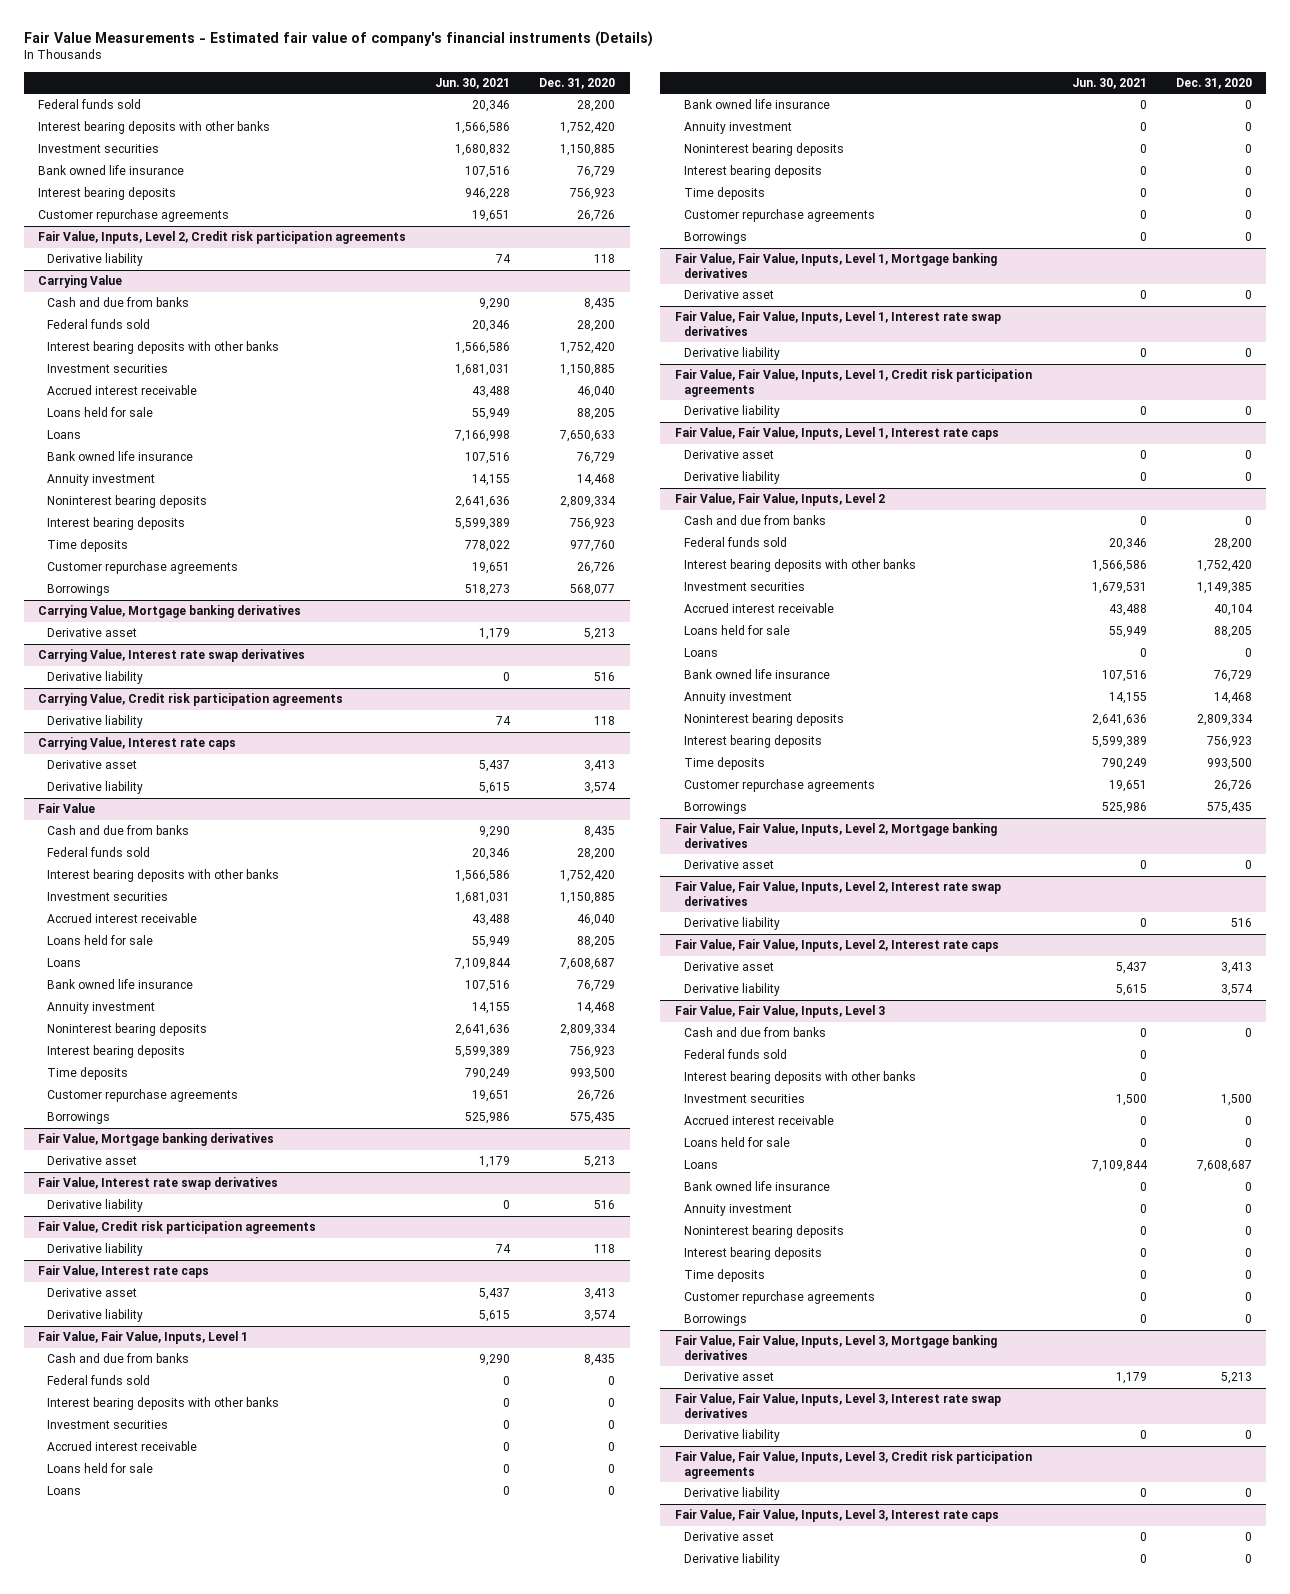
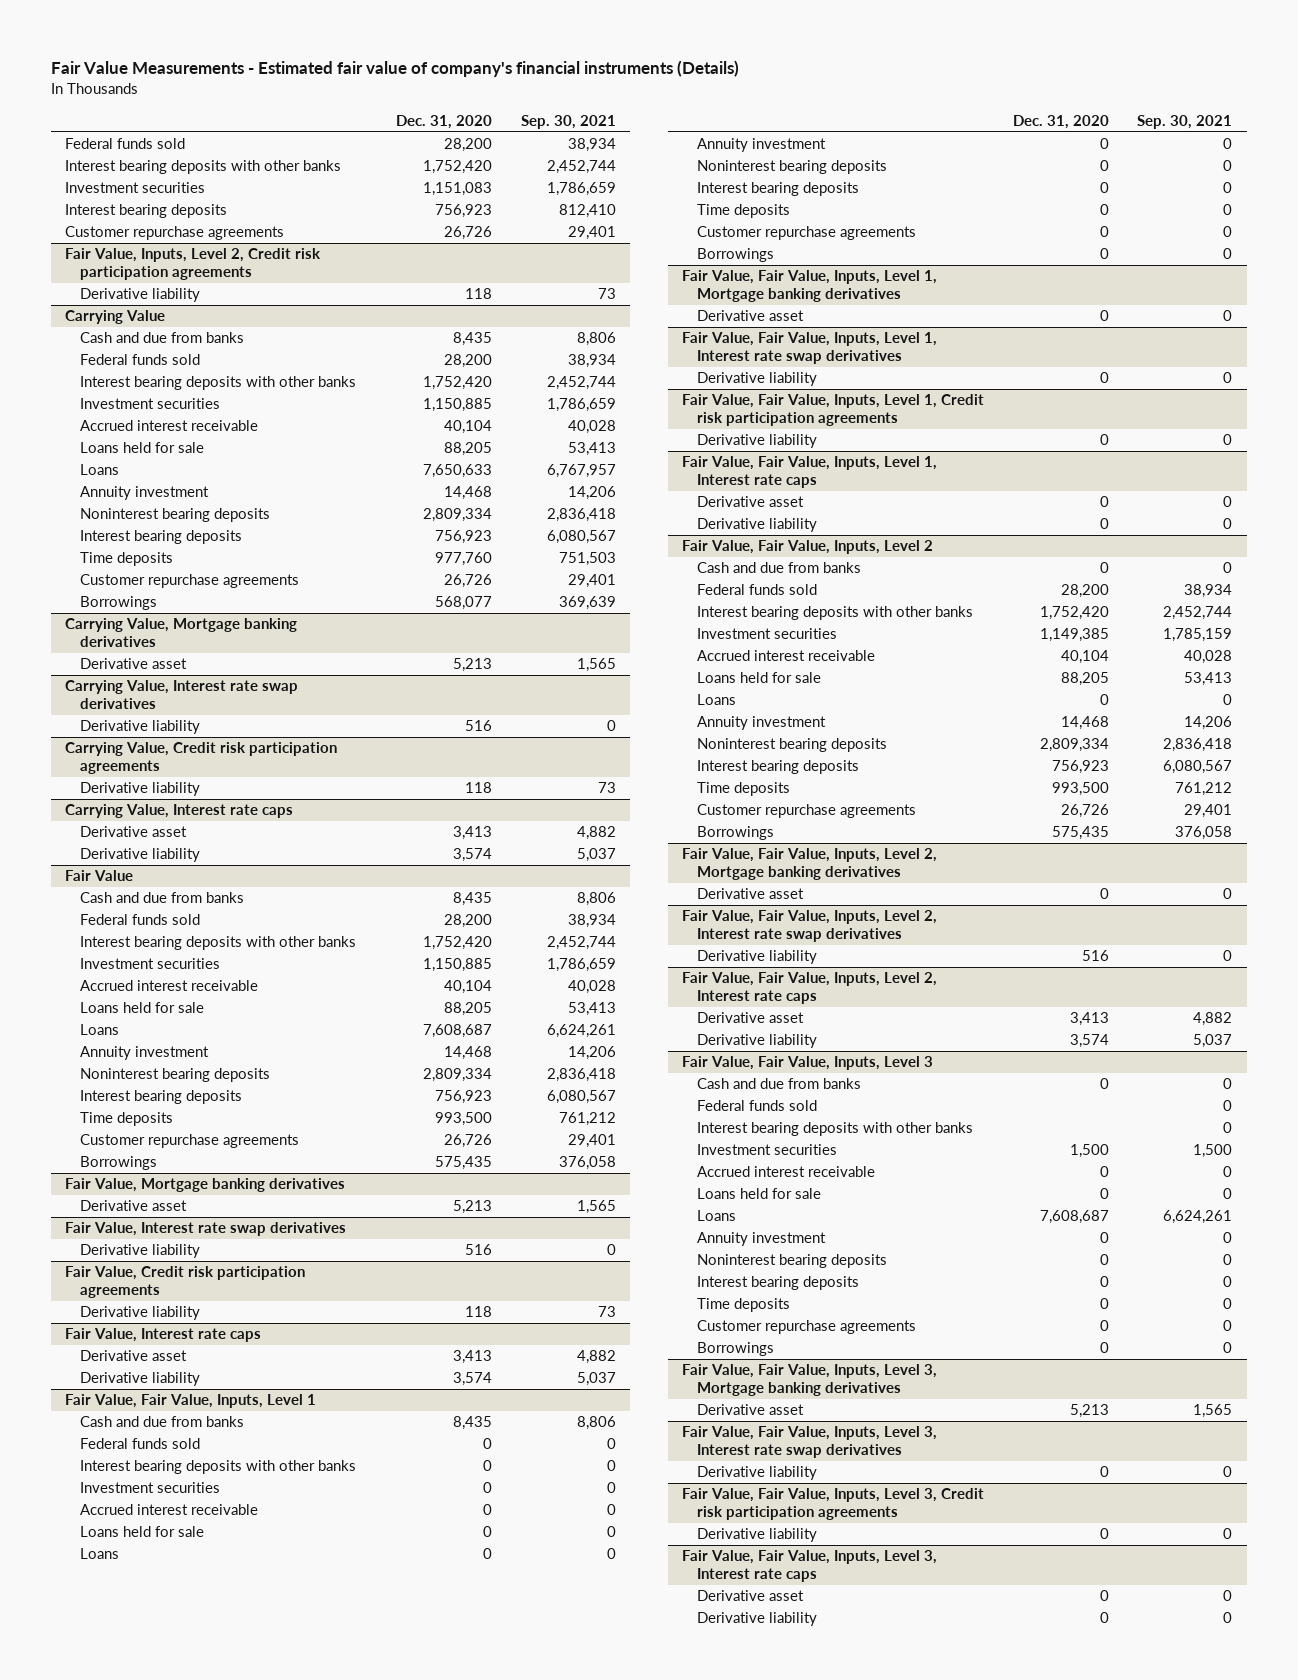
[435,77,511,89] Jun. 30, 2021 -> none
none -> [520,114,616,129] Sep. 30, 2021
[38,165,185,176] Bank owned life insurance -> none
[560,144,616,157] 1,150,885 -> [423,182,493,197] 1,151,083
[577,386,616,399] 46,040 -> [444,420,493,435] 40,104
[47,451,194,462] Bank owned life insurance -> none
[577,914,616,927] 46,040 -> [444,980,493,995] 40,104
[47,979,194,990] Bank owned life insurance -> none
[683,99,830,110] Bank owned life insurance -> none
[683,669,830,680] Bank owned life insurance -> none
[683,1181,830,1192] Bank owned life insurance -> none

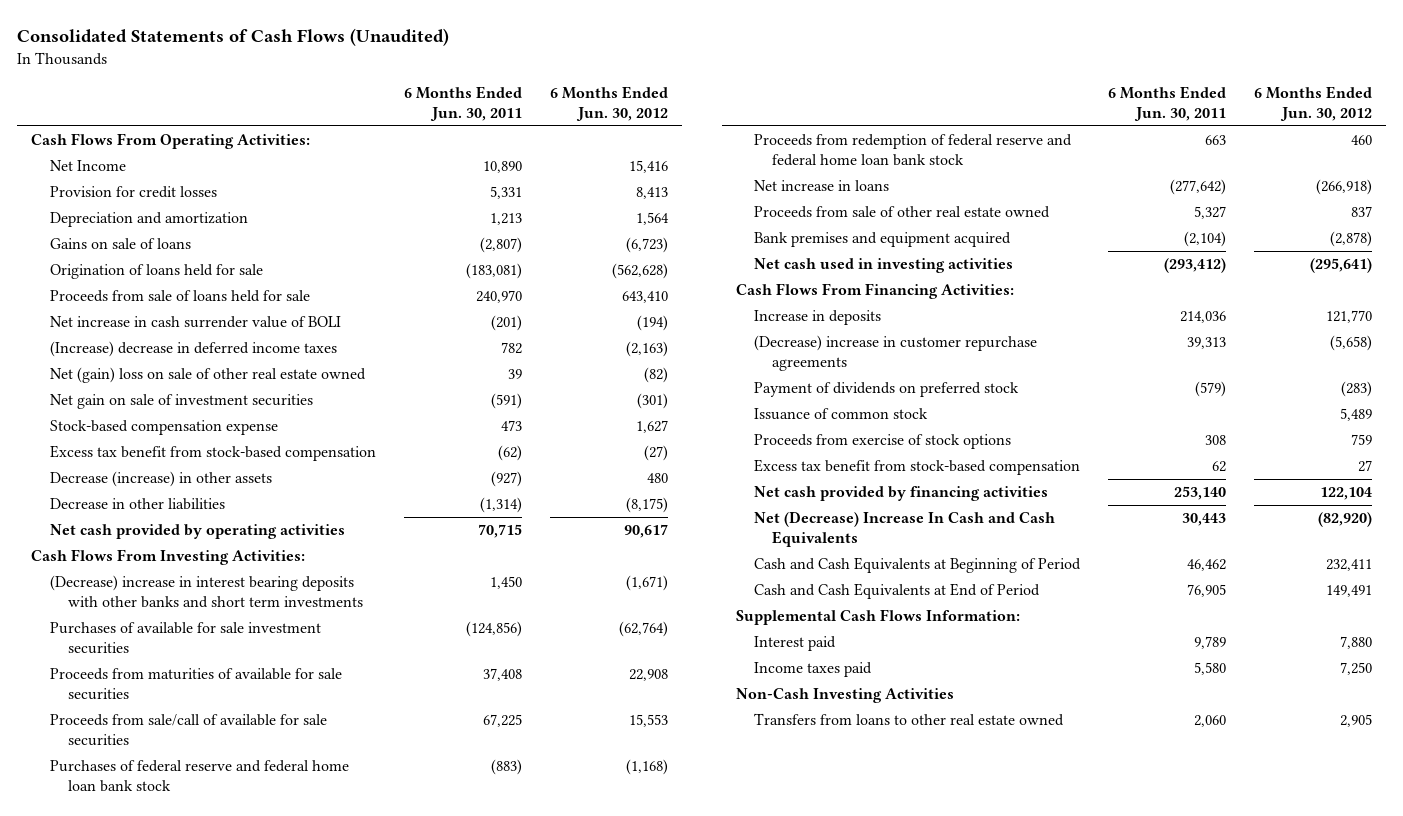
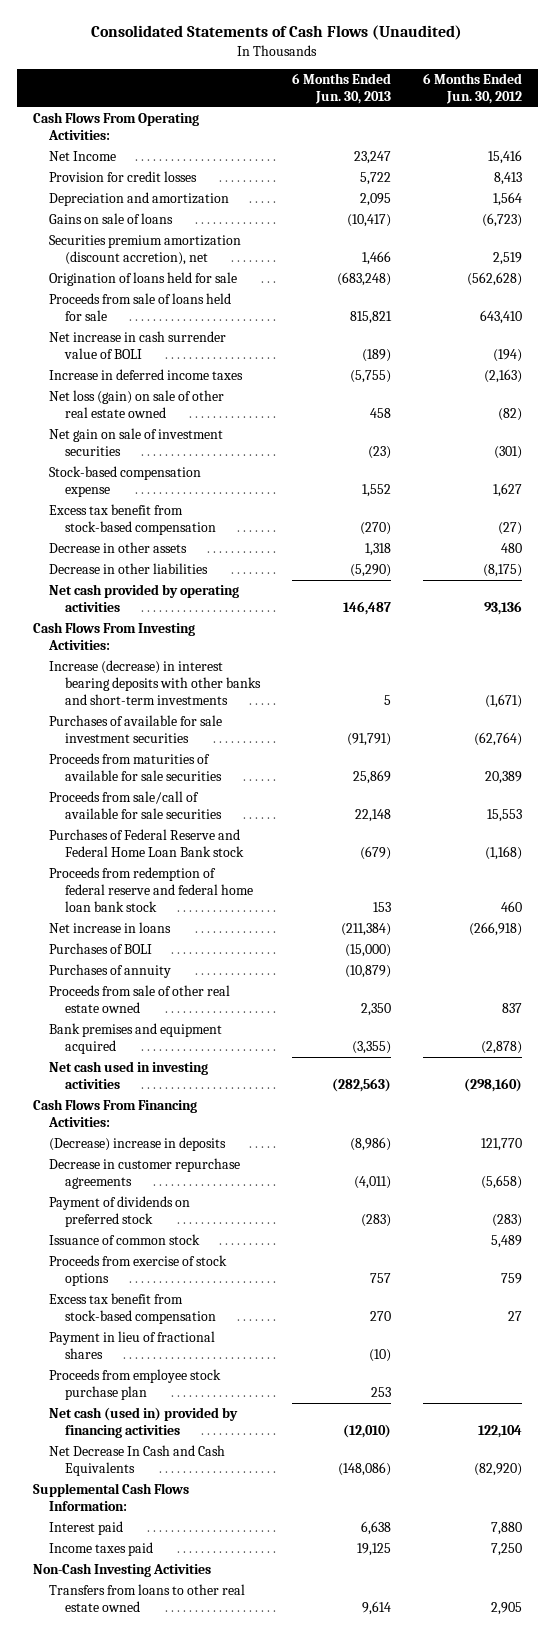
[403,86,522,122] 6 Months Ended Jun. 30, 2011 -> none
none -> [291,72,391,104] 6 Months Ended Jun. 30, 2013
none -> [48,234,241,266] Securities premium amortization (discount accretion), net
[49,341,337,358] (Increase) decrease in deferred income taxes -> [48,368,243,380] Increase in deferred income taxes
[49,367,366,384] Net (gain) loss on sale of other real estate owned -> [48,389,224,419] Net loss (gain) on sale of other real estate owned
[49,471,272,488] Decrease (increase) in other assets -> [48,541,187,553] Decrease in other assets
[623,524,668,539] 90,617 -> [483,601,522,616] 93,136
[49,575,363,608] (Decrease) increase in interest bearing deposits with other banks and short term investments -> [48,659,262,706] Increase (decrease) in interest bearing deposits with other banks and short-term investments
[628,669,668,682] 22,908 -> [484,771,522,785] 20,389
[49,760,349,792] Purchases of federal reserve and federal home loan bank stock -> [48,828,245,858] Purchases of Federal Reserve and Federal Home Loan Bank stock
none -> [48,942,152,954] Purchases of BOLI
none -> [48,963,171,978] Purchases of annuity
[1310,258,1373,274] (295,641) -> [463,1078,522,1093] (298,160)
[753,310,881,326] Increase in deposits -> [48,1136,226,1151] (Decrease) increase in deposits
[753,335,1037,371] (Decrease) increase in customer repurchase agreements -> [48,1157,240,1190] Decrease in customer repurchase agreements
[753,557,1081,574] Cash and Cash Equivalents at Beginning of Period -> none
[753,583,1040,600] Cash and Cash Equivalents at End of Period -> none
none -> [48,1330,215,1360] Payment in lieu of fractional shares
none -> [48,1368,221,1401] Proceeds from employee stock purchase plan
[753,486,1048,502] Net cash provided by financing activities -> [48,1406,238,1439] Net cash (used in) provided by financing activities
[753,511,1055,547] Net (Decrease) Increase In Cash and Cash Equivalents -> [48,1444,225,1477] Net Decrease In Cash and Cash Equivalents

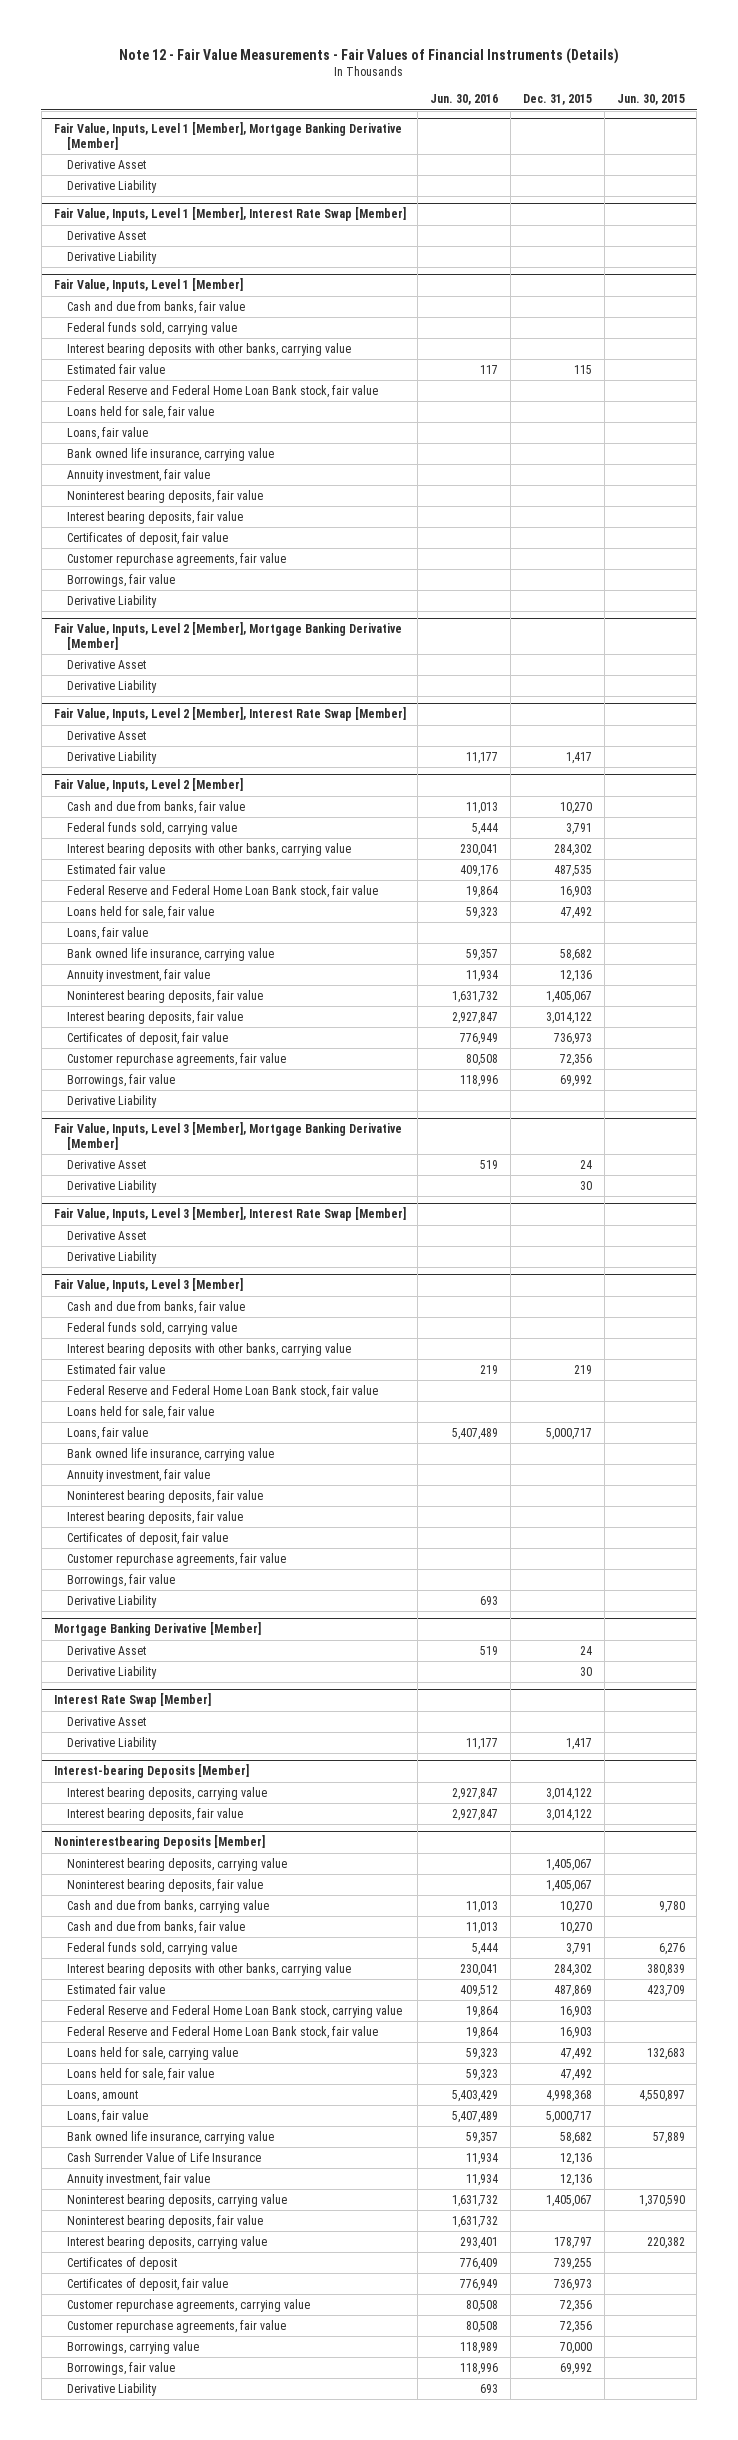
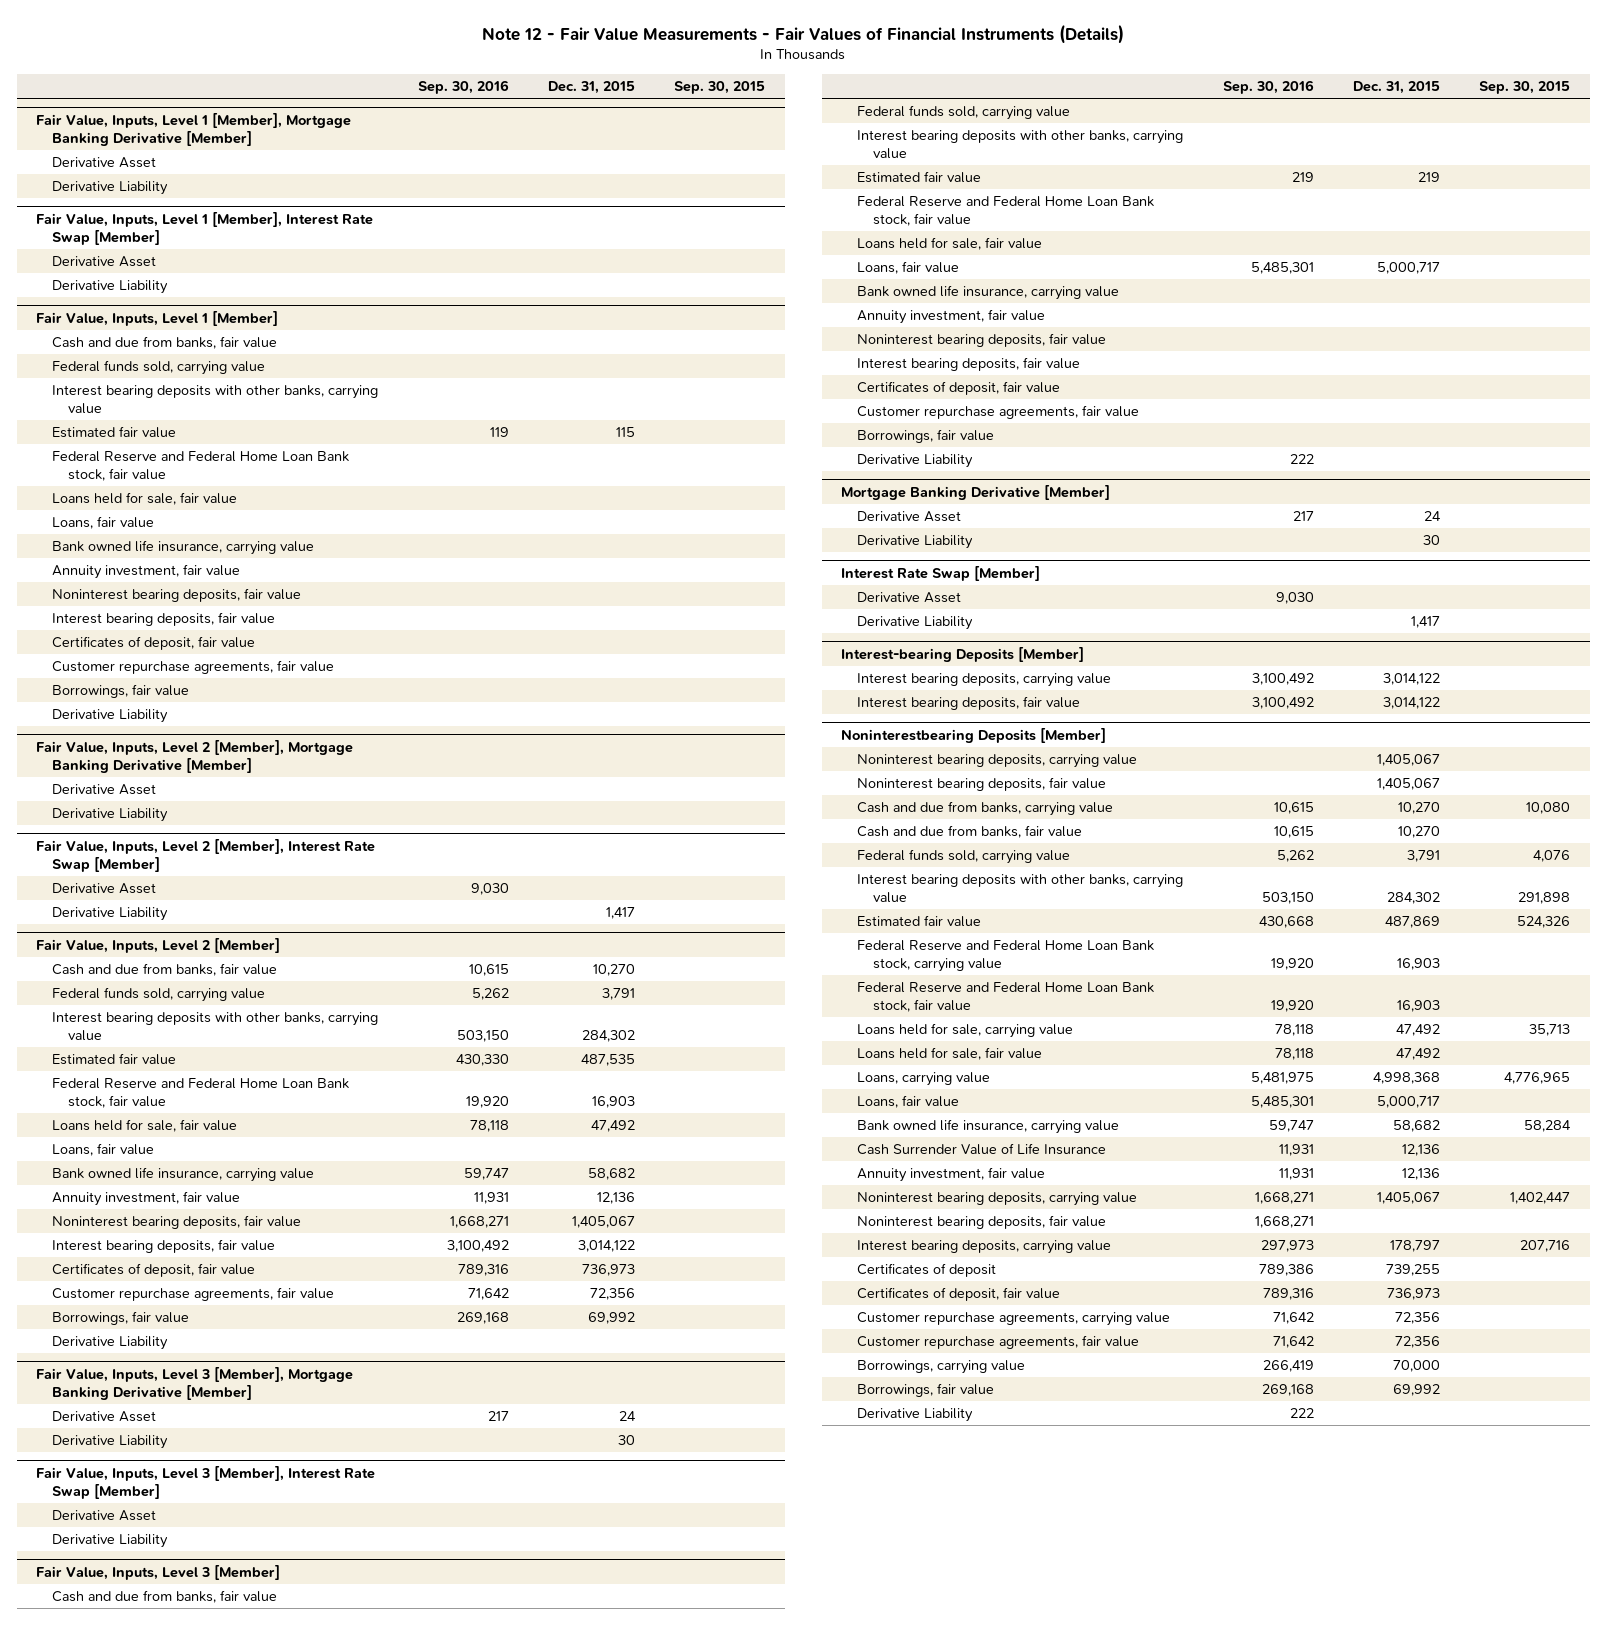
[430,94,499,106] Jun. 30, 2016 -> none
[616,94,685,106] Jun. 30, 2015 -> none
none -> [417,80,509,95] Sep. 30, 2016
none -> [674,81,766,95] Sep. 30, 2015
[66,2089,138,2102] Loans, amount -> [857,1071,991,1086] Loans, carrying value

